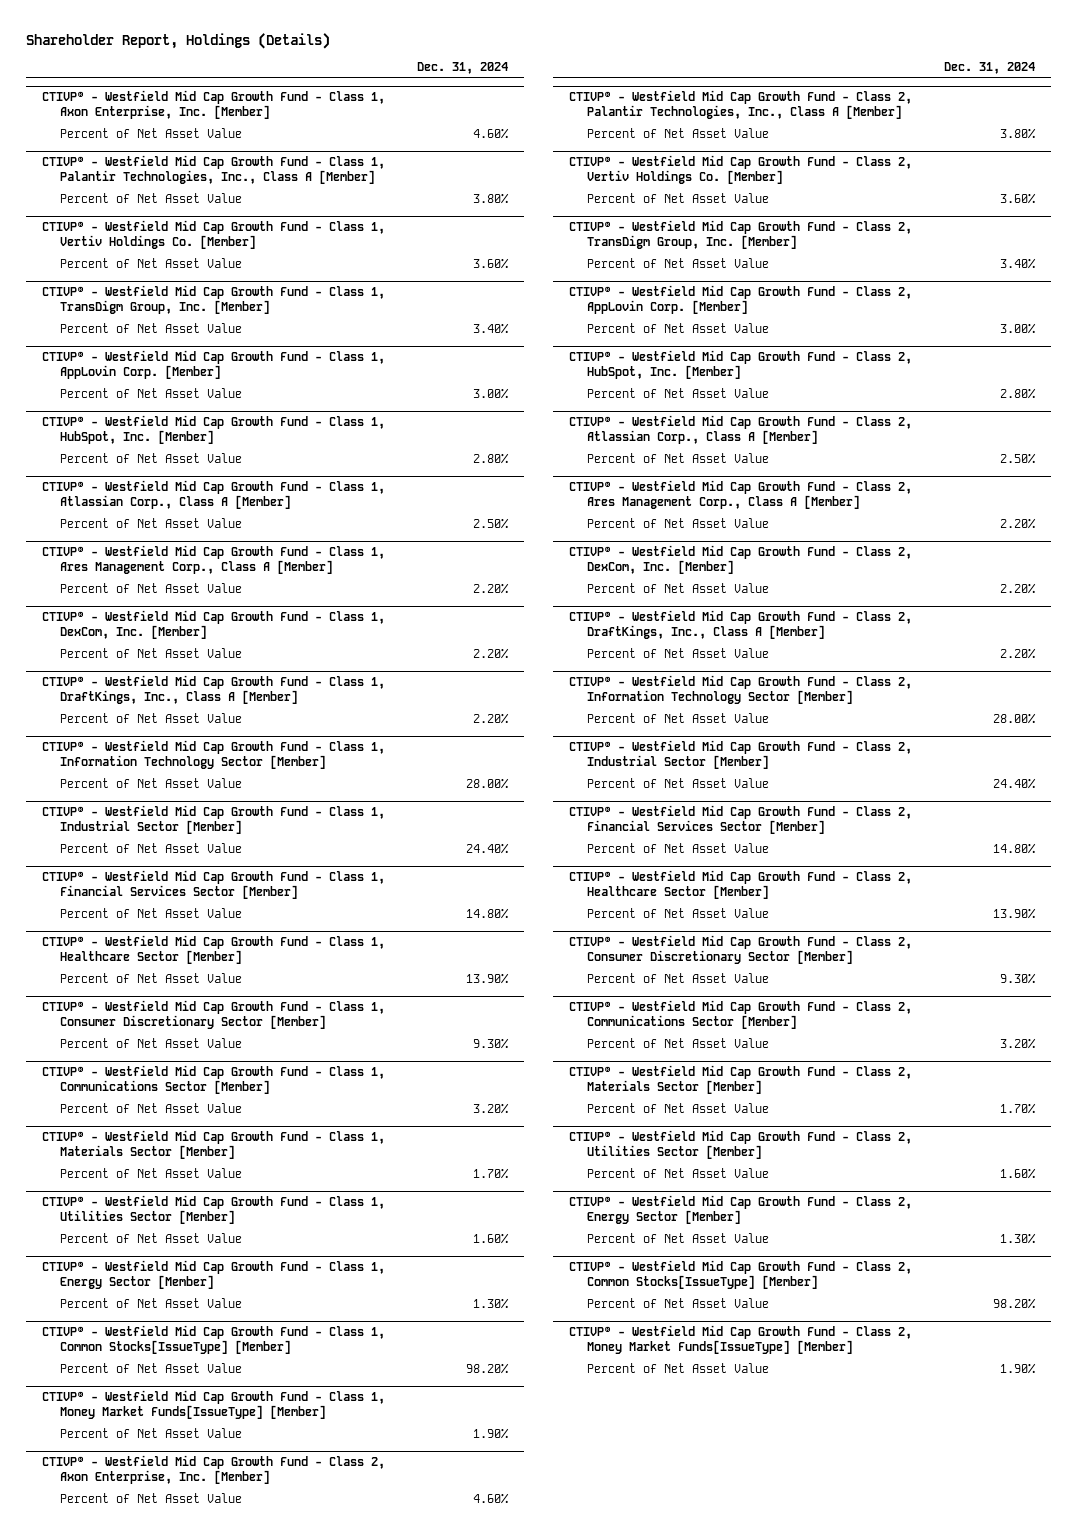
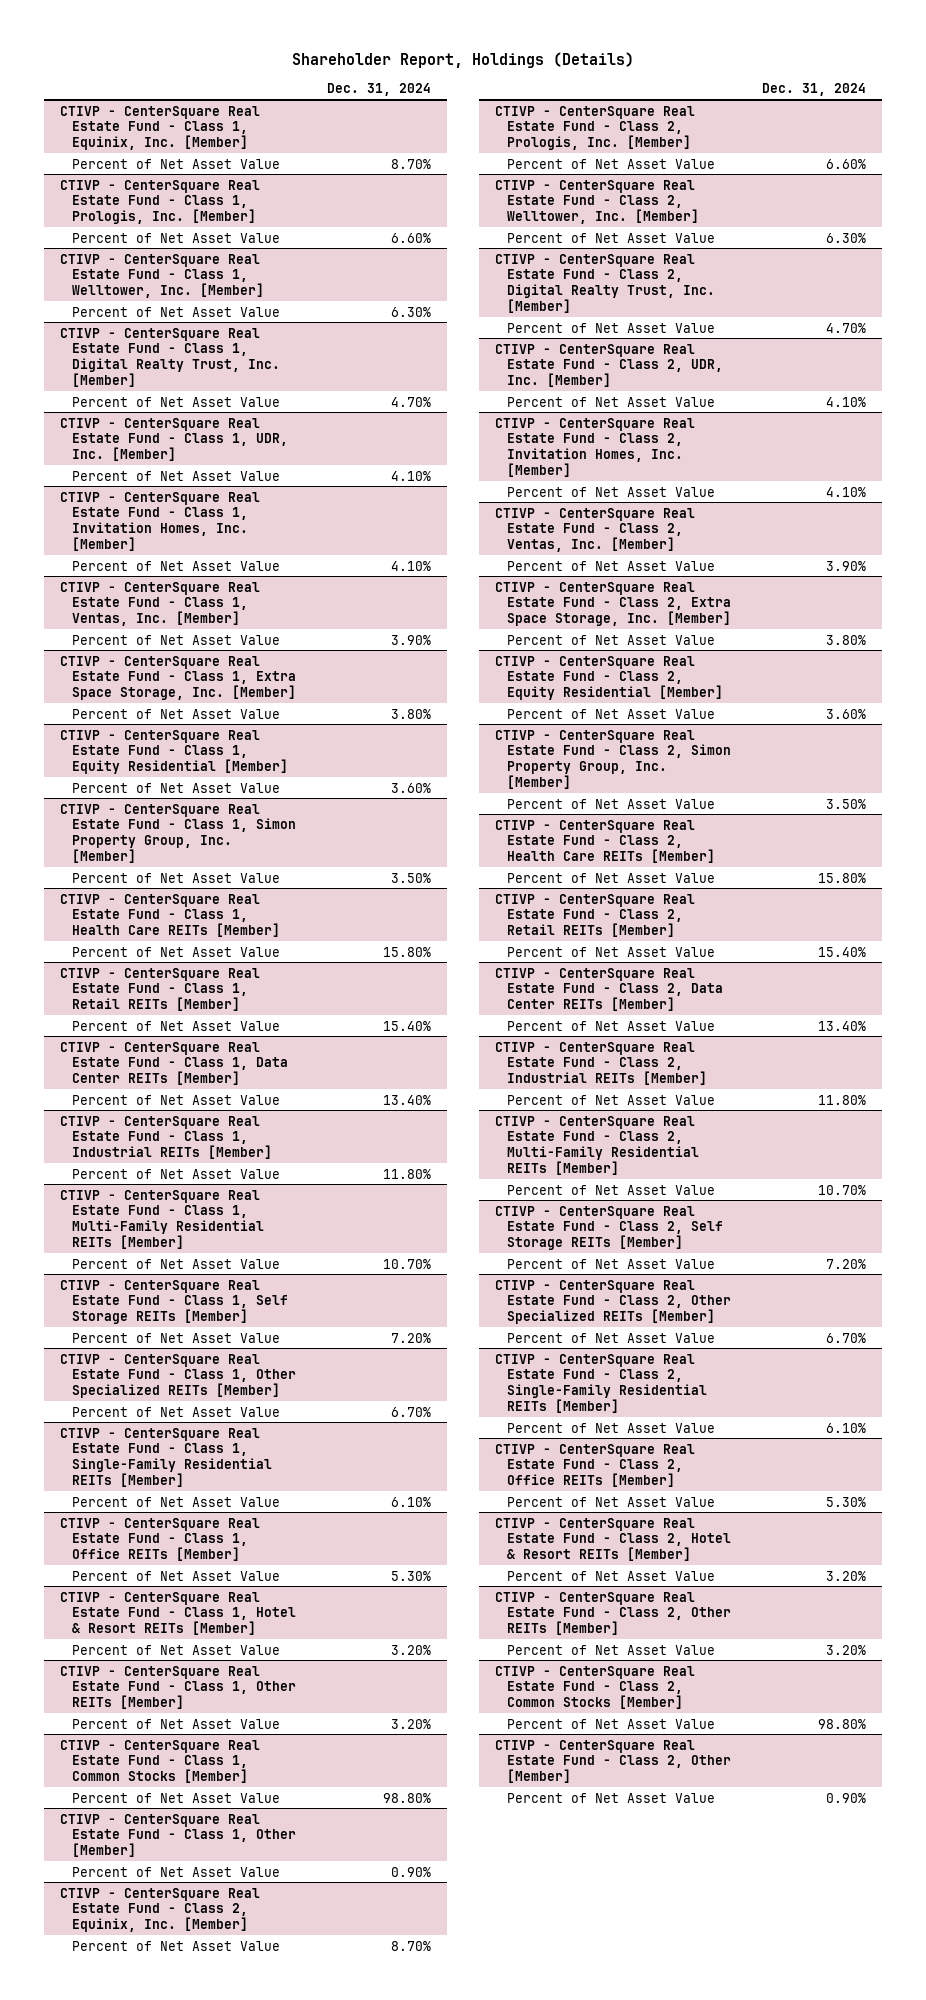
[42,90,386,120] CTIVP® - Westfield Mid Cap Growth Fund - Class 1, Axon Enterprise, Inc. [Member] -> none
[42,155,386,185] CTIVP® - Westfield Mid Cap Growth Fund - Class 1, Palantir Technologies, Inc., Class A [Member] -> none
none -> [59,105,260,151] CTIVP - CenterSquare Real Estate Fund - Class 1, Equinix, Inc. [Member]
[472,127,509,139] 4.60% -> [391,158,432,169] 8.70%
none -> [59,179,260,225] CTIVP - CenterSquare Real Estate Fund - Class 1, Prologis, Inc. [Member]
none -> [72,232,281,243] Percent of Net Asset Value
none -> [59,253,265,299] CTIVP - CenterSquare Real Estate Fund - Class 1, Welltower, Inc. [Member]
none -> [72,306,281,317] Percent of Net Asset Value
none -> [59,327,281,388] CTIVP - CenterSquare Real Estate Fund - Class 1, Digital Realty Trust, Inc. [Member]
none -> [72,396,281,407] Percent of Net Asset Value
none -> [59,417,289,462] CTIVP - CenterSquare Real Estate Fund - Class 1, UDR, Inc. [Member]
none -> [72,470,281,481] Percent of Net Asset Value
none -> [59,491,260,552] CTIVP - CenterSquare Real Estate Fund - Class 1, Invitation Homes, Inc. [Member]
none -> [72,560,281,571] Percent of Net Asset Value
none -> [59,581,260,627] CTIVP - CenterSquare Real Estate Fund - Class 1, Ventas, Inc. [Member]
none -> [72,634,281,645] Percent of Net Asset Value
none -> [59,655,297,701] CTIVP - CenterSquare Real Estate Fund - Class 1, Extra Space Storage, Inc. [Member]
[42,220,386,250] CTIVP® - Westfield Mid Cap Growth Fund - Class 1, Vertiv Holdings Co. [Member] -> none
none -> [59,729,289,775] CTIVP - CenterSquare Real Estate Fund - Class 1, Equity Residential [Member]
[42,285,386,315] CTIVP® - Westfield Mid Cap Growth Fund - Class 1, TransDigm Group, Inc. [Member] -> none
[42,350,386,380] CTIVP® - Westfield Mid Cap Growth Fund - Class 1, AppLovin Corp. [Member] -> none
[42,415,386,445] CTIVP® - Westfield Mid Cap Growth Fund - Class 1, HubSpot, Inc. [Member] -> none
[42,480,386,510] CTIVP® - Westfield Mid Cap Growth Fund - Class 1, Atlassian Corp., Class A [Member] -> none
[42,545,386,575] CTIVP® - Westfield Mid Cap Growth Fund - Class 1, Ares Management Corp., Class A [Member] -> none
[42,610,386,640] CTIVP® - Westfield Mid Cap Growth Fund - Class 1, DexCom, Inc. [Member] -> none
[42,675,386,705] CTIVP® - Westfield Mid Cap Growth Fund - Class 1, DraftKings, Inc., Class A [Member] -> none
[42,740,386,770] CTIVP® - Westfield Mid Cap Growth Fund - Class 1, Information Technology Sector [Member] -> none
[42,805,386,835] CTIVP® - Westfield Mid Cap Growth Fund - Class 1, Industrial Sector [Member] -> none
[42,870,386,900] CTIVP® - Westfield Mid Cap Growth Fund - Class 1, Financial Services Sector [Member] -> none
[42,935,386,965] CTIVP® - Westfield Mid Cap Growth Fund - Class 1, Healthcare Sector [Member] -> none
[60,972,243,983] Percent of Net Asset Value -> none
[42,1000,386,1030] CTIVP® - Westfield Mid Cap Growth Fund - Class 1, Consumer Discretionary Sector [Member] -> none
[60,1037,243,1048] Percent of Net Asset Value -> none
[42,1065,386,1095] CTIVP® - Westfield Mid Cap Growth Fund - Class 1, Communications Sector [Member] -> none
none -> [59,803,297,864] CTIVP - CenterSquare Real Estate Fund - Class 1, Simon Property Group, Inc. [Member]
[472,322,509,334] 3.40% -> [391,872,432,883] 3.50%
none -> [59,893,281,938] CTIVP - CenterSquare Real Estate Fund - Class 1, Health Care REITs [Member]
[472,387,509,399] 3.00% -> [383,946,432,957] 15.80%
none -> [59,967,260,1012] CTIVP - CenterSquare Real Estate Fund - Class 1, Retail REITs [Member]
[472,452,509,464] 2.80% -> [383,1020,432,1031] 15.40%
none -> [59,1041,289,1086] CTIVP - CenterSquare Real Estate Fund - Class 1, Data Center REITs [Member]
[472,517,509,529] 2.50% -> [383,1094,432,1105] 13.40%
none -> [59,1115,273,1160] CTIVP - CenterSquare Real Estate Fund - Class 1, Industrial REITs [Member]
[472,582,509,594] 2.20% -> [383,1168,432,1179] 11.80%
none -> [59,1189,265,1250] CTIVP - CenterSquare Real Estate Fund - Class 1, Multi-Family Residential REITs [Member]
[472,647,509,659] 2.20% -> [383,1258,432,1269] 10.70%
none -> [59,1279,289,1325] CTIVP - CenterSquare Real Estate Fund - Class 1, Self Storage REITs [Member]
[472,712,509,724] 2.20% -> [391,1332,432,1343] 7.20%
none -> [59,1353,297,1399] CTIVP - CenterSquare Real Estate Fund - Class 1, Other Specialized REITs [Member]
[465,777,509,789] 28.00% -> [391,1406,432,1417] 6.70%
none -> [59,1427,273,1488] CTIVP - CenterSquare Real Estate Fund - Class 1, Single-Family Residential REITs [Member]
[465,842,509,854] 24.40% -> [391,1496,432,1507] 6.10%
none -> [59,1517,260,1562] CTIVP - CenterSquare Real Estate Fund - Class 1, Office REITs [Member]
[465,907,509,919] 14.80% -> [391,1570,432,1581] 5.30%
none -> [59,1591,297,1636] CTIVP - CenterSquare Real Estate Fund - Class 1, Hotel & Resort REITs [Member]
[42,1130,386,1160] CTIVP® - Westfield Mid Cap Growth Fund - Class 1, Materials Sector [Member] -> none
[42,1195,386,1225] CTIVP® - Westfield Mid Cap Growth Fund - Class 1, Utilities Sector [Member] -> none
[42,1260,386,1290] CTIVP® - Westfield Mid Cap Growth Fund - Class 1, Energy Sector [Member] -> none
[42,1325,386,1355] CTIVP® - Westfield Mid Cap Growth Fund - Class 1, Common Stocks[IssueType] [Member] -> none
[42,1390,386,1420] CTIVP® - Westfield Mid Cap Growth Fund - Class 1, Money Market Funds[IssueType] [Member] -> none
[42,1455,386,1485] CTIVP® - Westfield Mid Cap Growth Fund - Class 2, Axon Enterprise, Inc. [Member] -> none
[568,90,912,120] CTIVP® - Westfield Mid Cap Growth Fund - Class 2, Palantir Technologies, Inc., Class A [Member] -> none
none -> [59,1665,297,1710] CTIVP - CenterSquare Real Estate Fund - Class 1, Other REITs [Member]
[472,1167,509,1179] 1.70% -> [391,1718,432,1729] 3.20%
none -> [59,1739,260,1784] CTIVP - CenterSquare Real Estate Fund - Class 1, Common Stocks [Member]
[472,1232,509,1244] 1.60% -> [383,1792,432,1803] 98.80%
none -> [59,1813,297,1858] CTIVP - CenterSquare Real Estate Fund - Class 1, Other [Member]
[472,1297,509,1309] 1.30% -> [391,1866,432,1877] 0.90%
none -> [59,1887,260,1933] CTIVP - CenterSquare Real Estate Fund - Class 2, Equinix, Inc. [Member]
[465,1362,509,1374] 98.20% -> [391,1940,432,1951] 8.70%
none -> [494,105,695,151] CTIVP - CenterSquare Real Estate Fund - Class 2, Prologis, Inc. [Member]
[472,1427,509,1439] 1.90% -> [826,158,867,169] 6.60%
none -> [494,179,700,225] CTIVP - CenterSquare Real Estate Fund - Class 2, Welltower, Inc. [Member]
[472,1492,509,1504] 4.60% -> [826,232,867,243] 6.30%
none -> [494,253,716,314] CTIVP - CenterSquare Real Estate Fund - Class 2, Digital Realty Trust, Inc. [Member]
none -> [507,322,716,333] Percent of Net Asset Value
none -> [494,343,724,388] CTIVP - CenterSquare Real Estate Fund - Class 2, UDR, Inc. [Member]
none -> [507,396,716,407] Percent of Net Asset Value
none -> [494,417,695,478] CTIVP - CenterSquare Real Estate Fund - Class 2, Invitation Homes, Inc. [Member]
none -> [507,486,716,497] Percent of Net Asset Value
none -> [494,507,695,553] CTIVP - CenterSquare Real Estate Fund - Class 2, Ventas, Inc. [Member]
none -> [507,560,716,571] Percent of Net Asset Value
none -> [494,581,732,627] CTIVP - CenterSquare Real Estate Fund - Class 2, Extra Space Storage, Inc. [Member]
[568,155,912,185] CTIVP® - Westfield Mid Cap Growth Fund - Class 2, Vertiv Holdings Co. [Member] -> none
none -> [494,655,724,701] CTIVP - CenterSquare Real Estate Fund - Class 2, Equity Residential [Member]
[568,220,912,250] CTIVP® - Westfield Mid Cap Growth Fund - Class 2, TransDigm Group, Inc. [Member] -> none
[568,285,912,315] CTIVP® - Westfield Mid Cap Growth Fund - Class 2, AppLovin Corp. [Member] -> none
[568,350,912,380] CTIVP® - Westfield Mid Cap Growth Fund - Class 2, HubSpot, Inc. [Member] -> none
[568,415,912,445] CTIVP® - Westfield Mid Cap Growth Fund - Class 2, Atlassian Corp., Class A [Member] -> none
[568,480,912,510] CTIVP® - Westfield Mid Cap Growth Fund - Class 2, Ares Management Corp., Class A [Member] -> none
[568,545,912,575] CTIVP® - Westfield Mid Cap Growth Fund - Class 2, DexCom, Inc. [Member] -> none
[568,610,912,640] CTIVP® - Westfield Mid Cap Growth Fund - Class 2, DraftKings, Inc., Class A [Member] -> none
[568,675,912,705] CTIVP® - Westfield Mid Cap Growth Fund - Class 2, Information Technology Sector [Member] -> none
[568,740,912,770] CTIVP® - Westfield Mid Cap Growth Fund - Class 2, Industrial Sector [Member] -> none
[568,805,912,835] CTIVP® - Westfield Mid Cap Growth Fund - Class 2, Financial Services Sector [Member] -> none
[568,870,912,900] CTIVP® - Westfield Mid Cap Growth Fund - Class 2, Healthcare Sector [Member] -> none
[586,907,769,918] Percent of Net Asset Value -> none
[568,935,912,965] CTIVP® - Westfield Mid Cap Growth Fund - Class 2, Consumer Discretionary Sector [Member] -> none
[586,972,769,983] Percent of Net Asset Value -> none
[568,1000,912,1030] CTIVP® - Westfield Mid Cap Growth Fund - Class 2, Communications Sector [Member] -> none
none -> [494,729,732,790] CTIVP - CenterSquare Real Estate Fund - Class 2, Simon Property Group, Inc. [Member]
[999,257,1036,269] 3.40% -> [826,798,867,809] 3.50%
none -> [494,819,716,864] CTIVP - CenterSquare Real Estate Fund - Class 2, Health Care REITs [Member]
[999,322,1036,334] 3.00% -> [818,872,867,883] 15.80%
none -> [494,893,695,938] CTIVP - CenterSquare Real Estate Fund - Class 2, Retail REITs [Member]
[999,387,1036,399] 2.80% -> [818,946,867,957] 15.40%
none -> [494,967,724,1012] CTIVP - CenterSquare Real Estate Fund - Class 2, Data Center REITs [Member]
[999,452,1036,464] 2.50% -> [818,1020,867,1031] 13.40%
none -> [494,1041,708,1086] CTIVP - CenterSquare Real Estate Fund - Class 2, Industrial REITs [Member]
[999,517,1036,529] 2.20% -> [818,1094,867,1105] 11.80%
none -> [494,1115,700,1176] CTIVP - CenterSquare Real Estate Fund - Class 2, Multi-Family Residential REITs [Member]
[999,582,1036,594] 2.20% -> [818,1184,867,1195] 10.70%
none -> [494,1205,724,1251] CTIVP - CenterSquare Real Estate Fund - Class 2, Self Storage REITs [Member]
[999,647,1036,659] 2.20% -> [826,1258,867,1269] 7.20%
none -> [494,1279,732,1325] CTIVP - CenterSquare Real Estate Fund - Class 2, Other Specialized REITs [Member]
[992,712,1036,724] 28.00% -> [826,1332,867,1343] 6.70%
none -> [494,1353,708,1414] CTIVP - CenterSquare Real Estate Fund - Class 2, Single-Family Residential REITs [Member]
[992,777,1036,789] 24.40% -> [826,1422,867,1433] 6.10%
none -> [494,1443,695,1488] CTIVP - CenterSquare Real Estate Fund - Class 2, Office REITs [Member]
[992,842,1036,854] 14.80% -> [826,1496,867,1507] 5.30%
none -> [494,1517,732,1562] CTIVP - CenterSquare Real Estate Fund - Class 2, Hotel & Resort REITs [Member]
[568,1065,912,1095] CTIVP® - Westfield Mid Cap Growth Fund - Class 2, Materials Sector [Member] -> none
[568,1130,912,1160] CTIVP® - Westfield Mid Cap Growth Fund - Class 2, Utilities Sector [Member] -> none
[568,1195,912,1225] CTIVP® - Westfield Mid Cap Growth Fund - Class 2, Energy Sector [Member] -> none
[568,1260,912,1290] CTIVP® - Westfield Mid Cap Growth Fund - Class 2, Common Stocks[IssueType] [Member] -> none
[586,1297,769,1308] Percent of Net Asset Value -> none
[568,1325,912,1355] CTIVP® - Westfield Mid Cap Growth Fund - Class 2, Money Market Funds[IssueType] [Member] -> none
[586,1362,769,1373] Percent of Net Asset Value -> none
none -> [494,1591,732,1636] CTIVP - CenterSquare Real Estate Fund - Class 2, Other REITs [Member]
[999,1102,1036,1114] 1.70% -> [826,1644,867,1655] 3.20%
none -> [494,1665,695,1710] CTIVP - CenterSquare Real Estate Fund - Class 2, Common Stocks [Member]
[999,1167,1036,1179] 1.60% -> [818,1718,867,1729] 98.80%
none -> [494,1739,732,1784] CTIVP - CenterSquare Real Estate Fund - Class 2, Other [Member]
[999,1232,1036,1244] 1.30% -> [826,1792,867,1803] 0.90%

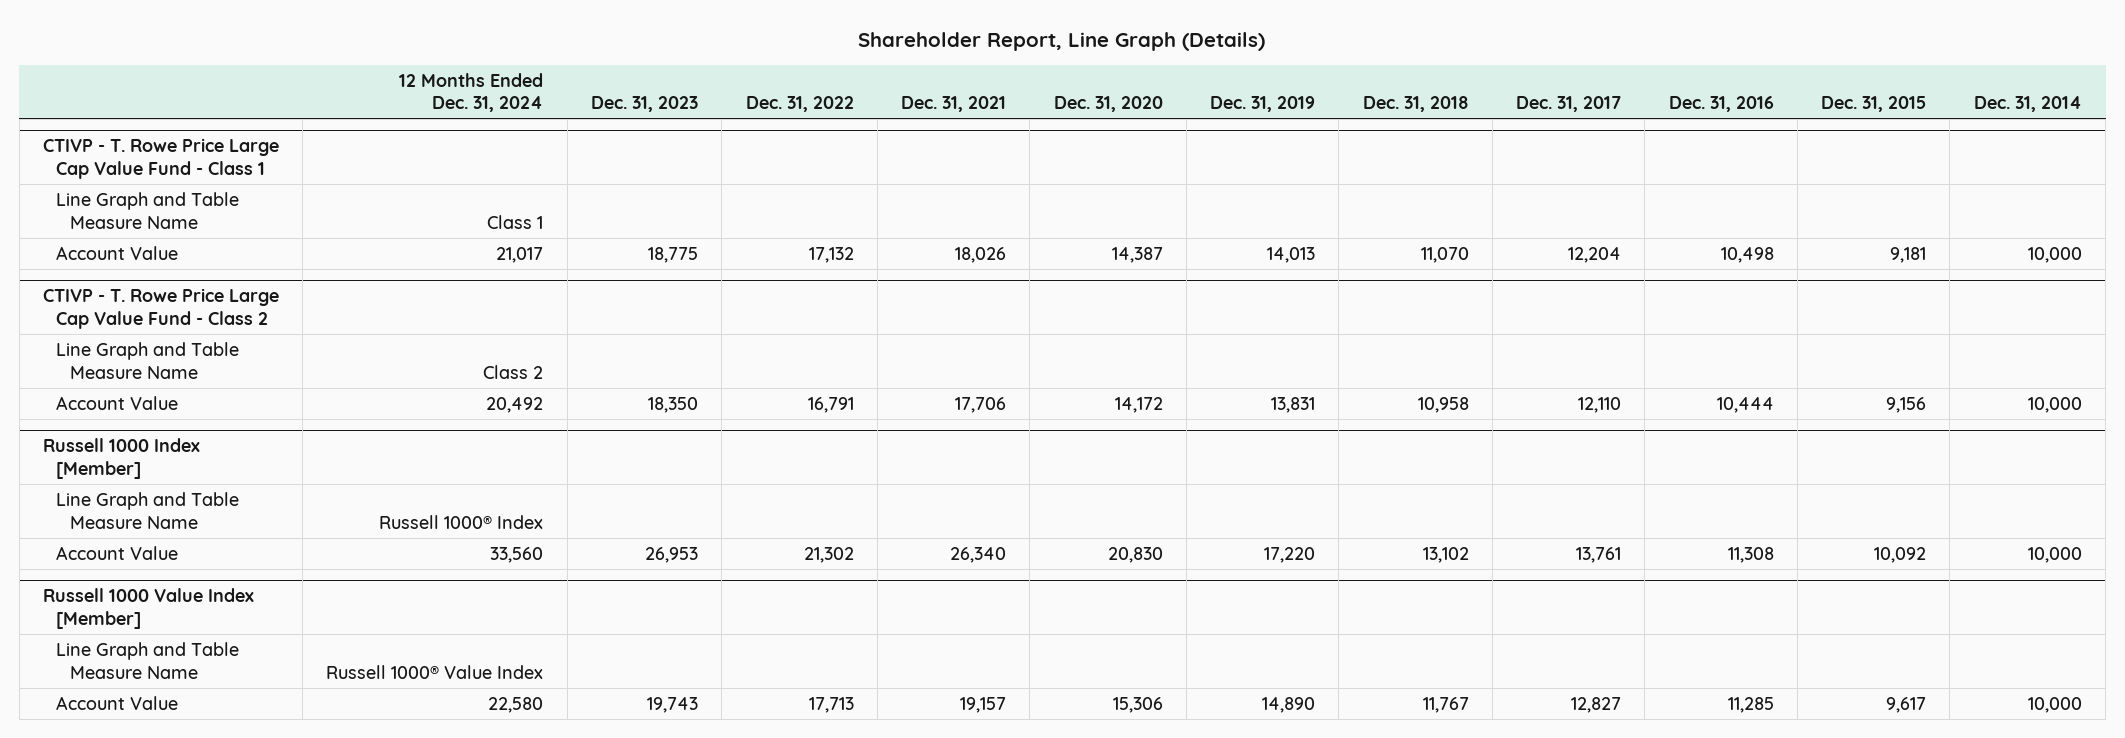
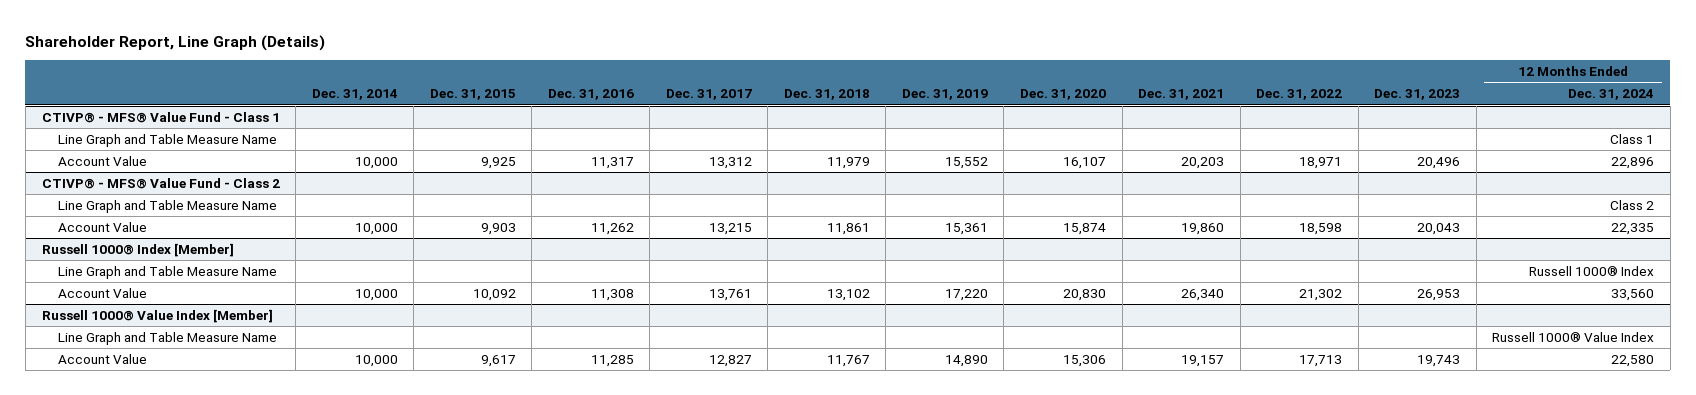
[42,138,279,179] CTIVP - T. Rowe Price Large Cap Value Fund - Class 1 -> none
none -> [41,111,280,123] CTIVP® - MFS® Value Fund - Class 1
[42,288,279,329] CTIVP - T. Rowe Price Large Cap Value Fund - Class 2 -> none
[496,246,544,263] 21,017 -> [1611,156,1655,169] 22,896
[648,246,699,263] 18,775 -> [1417,156,1461,169] 20,496
[808,246,854,263] 17,132 -> [1299,156,1343,169] 18,971
[955,246,1007,263] 18,026 -> [1181,156,1225,169] 20,203
[1111,246,1163,263] 14,387 -> [1062,156,1106,169] 16,107
[1267,246,1316,263] 14,013 -> [944,156,988,169] 15,552
[1420,246,1469,263] 11,070 -> [826,156,870,169] 11,979
[1568,246,1622,263] 12,204 -> [708,156,752,169] 13,312
[1720,246,1774,263] 10,498 -> [590,156,634,169] 11,317
[1890,246,1927,263] 9,181 -> [480,156,516,169] 9,925
none -> [41,177,280,189] CTIVP® - MFS® Value Fund - Class 2
[486,396,544,413] 20,492 -> [1611,222,1655,235] 22,335
[648,396,699,413] 18,350 -> [1417,222,1461,235] 20,043
[807,396,854,413] 16,791 -> [1299,222,1343,235] 18,598
[955,396,1007,413] 17,706 -> [1181,222,1225,235] 19,860
[1114,396,1163,413] 14,172 -> [1062,222,1106,235] 15,874
[1271,396,1316,413] 13,831 -> [944,222,988,235] 15,361
[1417,396,1469,413] 10,958 -> [826,222,870,235] 11,861
[1578,396,1622,413] 12,110 -> [708,222,752,235] 13,215
[1716,396,1774,413] 10,444 -> [590,222,634,235] 11,262
[1886,396,1927,413] 9,156 -> [480,222,516,235] 9,903
[42,438,200,479] Russell 1000 Index [Member] -> [41,242,234,257] Russell 1000® Index [Member]
[42,588,254,629] Russell 1000 Value Index [Member] -> [41,308,273,323] Russell 1000® Value Index [Member]

